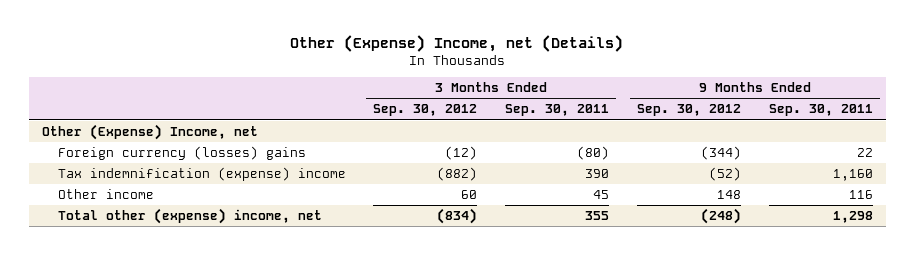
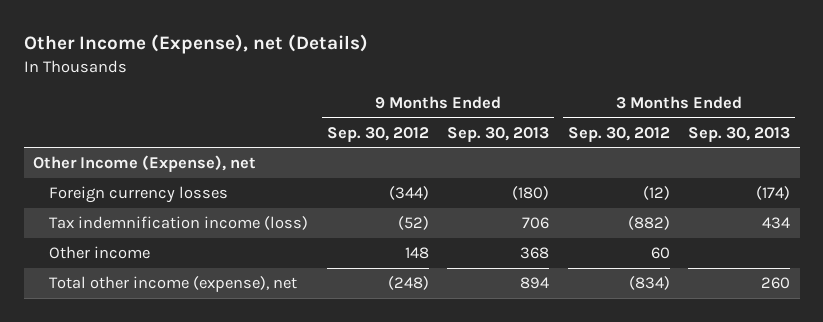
[290,34,624,52] Other (Expense) Income, net (Details) -> [23,34,368,55] Other Income (Expense), net (Details)
[505,104,610,117] Sep. 30, 2011 -> none
[768,104,873,117] Sep. 30, 2011 -> none
none -> [447,126,550,142] Sep. 30, 2013
none -> [688,126,791,142] Sep. 30, 2013
[42,124,259,141] Other (Expense) Income, net -> [32,155,256,173] Other Income (Expense), net
[57,146,306,161] Foreign currency (losses) gains -> [49,186,229,204] Foreign currency losses
[57,167,346,182] Tax indemnification (expense) income -> [49,216,309,231] Tax indemnification income (loss)
[57,208,322,225] Total other (expense) income, net -> [49,276,298,293] Total other income (expense), net

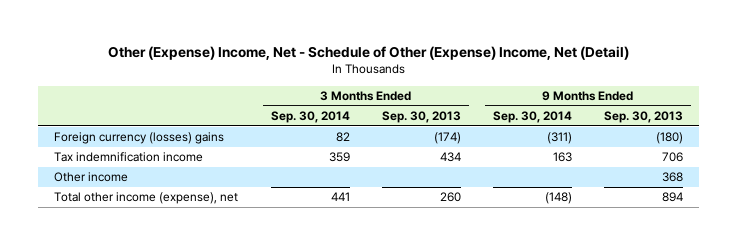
[23,34,368,55] Other Income (Expense), net (Details) -> [107,46,629,61] Other (Expense) Income, Net - Schedule of Other (Expense) Income, Net (Detail)
[326,126,429,142] Sep. 30, 2012 -> none
[567,126,670,142] Sep. 30, 2012 -> none
none -> [270,110,350,123] Sep. 30, 2014
none -> [492,110,572,123] Sep. 30, 2014
[32,155,256,173] Other Income (Expense), net -> none
[49,186,229,204] Foreign currency losses -> [54,132,225,145] Foreign currency (losses) gains
[49,216,309,231] Tax indemnification income (loss) -> [54,152,204,163] Tax indemnification income

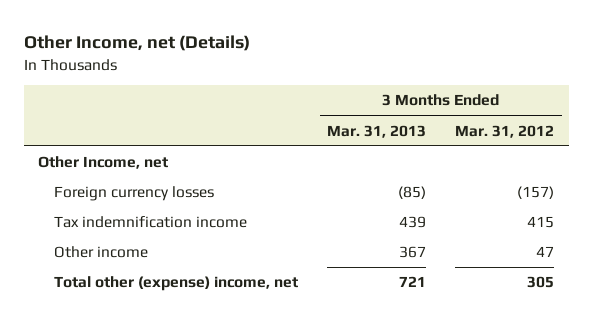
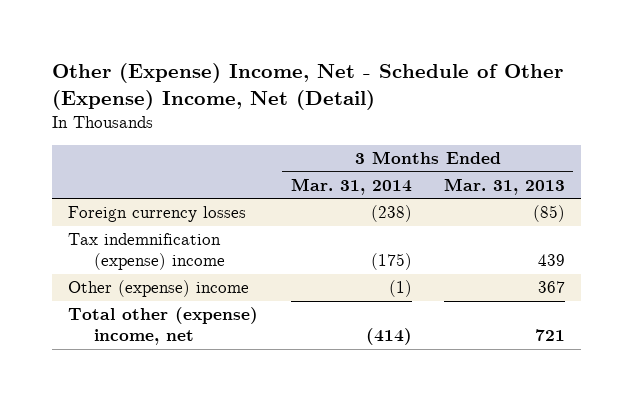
[23,35,250,52] Other Income, net (Details) -> [51,63,563,110] Other (Expense) Income, Net - Schedule of Other (Expense) Income, Net (Detail)
[455,124,555,138] Mar. 31, 2012 -> none
none -> [290,177,412,195] Mar. 31, 2014
[38,156,169,170] Other Income, net -> none
[54,216,248,229] Tax indemnification income -> [68,233,226,271] Tax indemnification (expense) income
[54,246,149,259] Other income -> [68,280,250,298] Other (expense) income

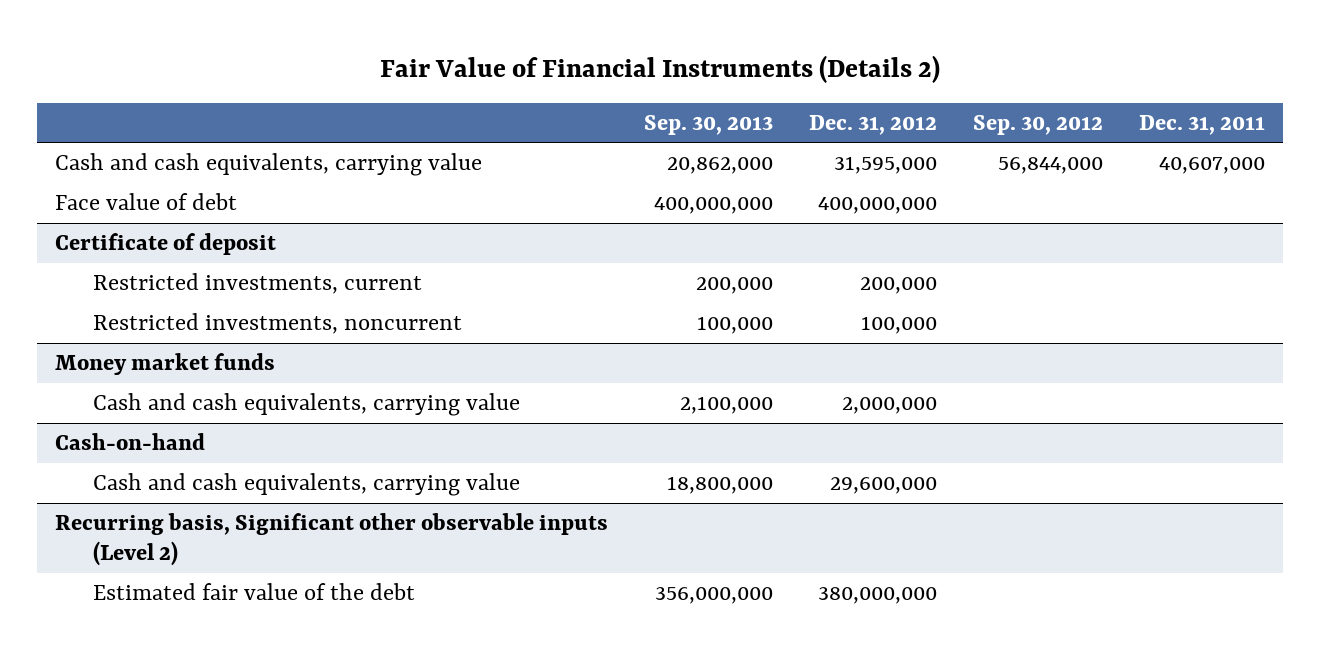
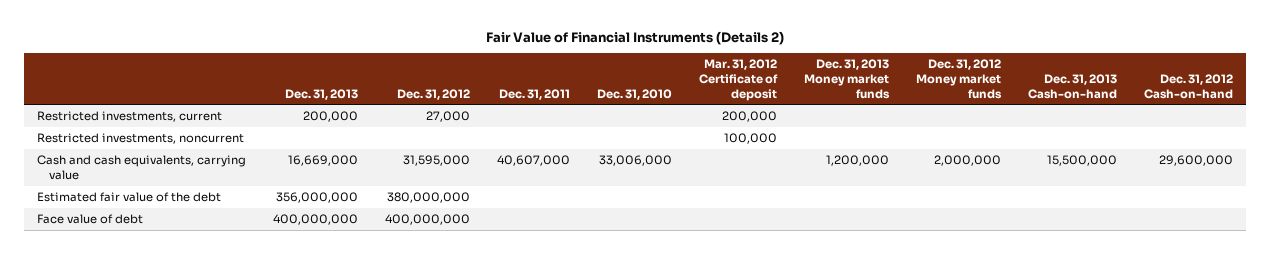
[644,114,774,135] Sep. 30, 2013 -> none
[972,114,1103,135] Sep. 30, 2012 -> none
none -> [285,88,359,100] Dec. 31, 2013
none -> [597,88,673,100] Dec. 31, 2010
none -> [699,59,779,101] Mar. 31, 2012 Certificate of deposit
none -> [804,59,891,99] Dec. 31, 2013 Money market funds
none -> [915,59,1002,99] Dec. 31, 2012 Money market funds
none -> [1027,74,1117,99] Dec. 31, 2013 Cash-on-hand
none -> [1143,74,1233,99] Dec. 31, 2012 Cash-on-hand
none -> [37,111,223,123] Restricted investments, current
none -> [37,133,245,145] Restricted investments, noncurrent
[55,233,277,256] Certificate of deposit -> none
[93,273,423,295] Restricted investments, current -> none
[93,313,463,335] Restricted investments, noncurrent -> none
[55,353,276,376] Money market funds -> none
[93,393,521,417] Cash and cash equivalents, carrying value -> none
[55,433,206,451] Cash-on-hand -> none
[93,473,521,497] Cash and cash equivalents, carrying value -> none
[55,513,609,567] Recurring basis, Significant other observable inputs (Level 2) -> none
[55,193,238,211] Face value of debt -> [37,214,144,225] Face value of debt

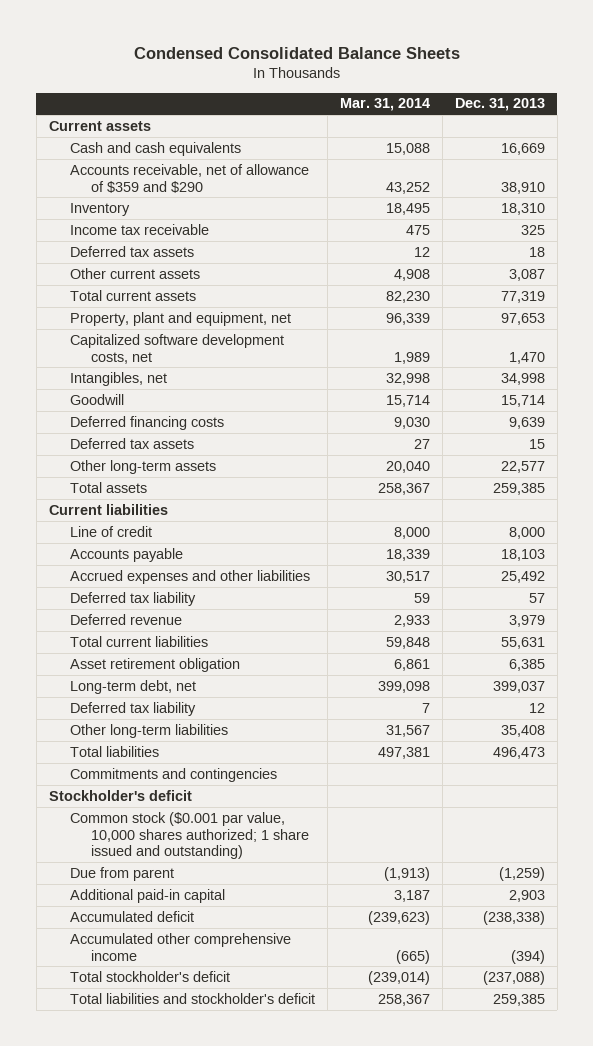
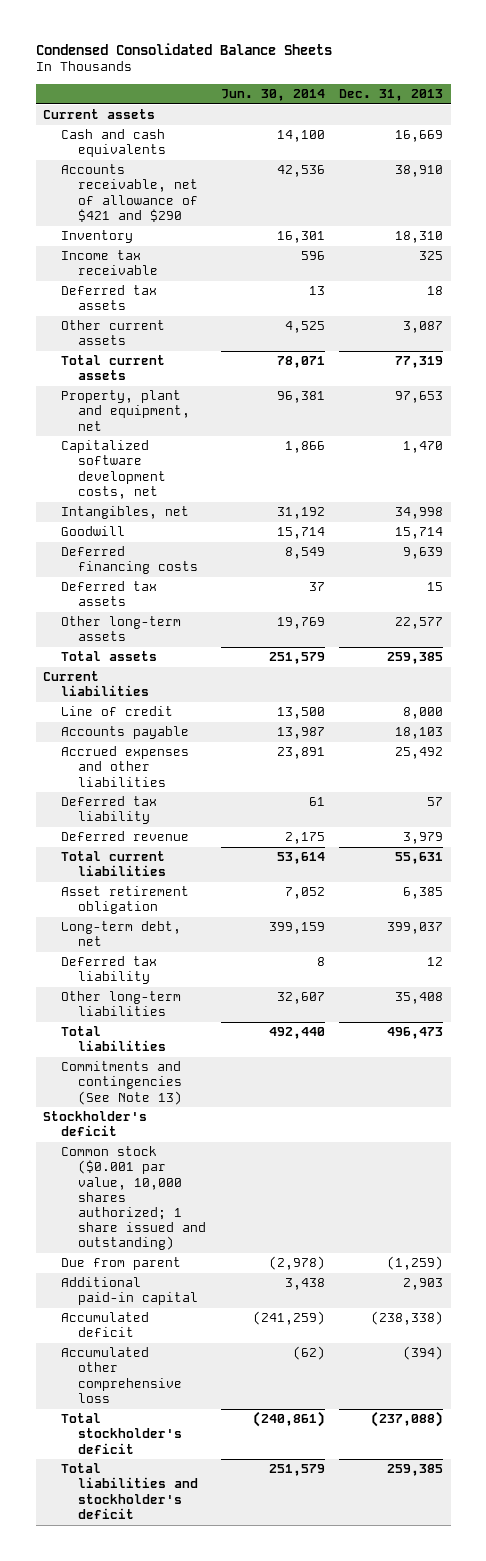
[339,98,430,112] Mar. 31, 2014 -> none
none -> [220,89,325,102] Jun. 30, 2014
[69,163,309,193] Accounts receivable, net of allowance of $359 and $290 -> [60,164,199,222] Accounts receivable, net of allowance of $421 and $290
[69,767,277,782] Commitments and contingencies -> [60,1061,183,1105] Commitments and contingencies (See Note 13)
[69,932,291,961] Accumulated other comprehensive income -> [60,1347,183,1403] Accumulated other comprehensive loss

